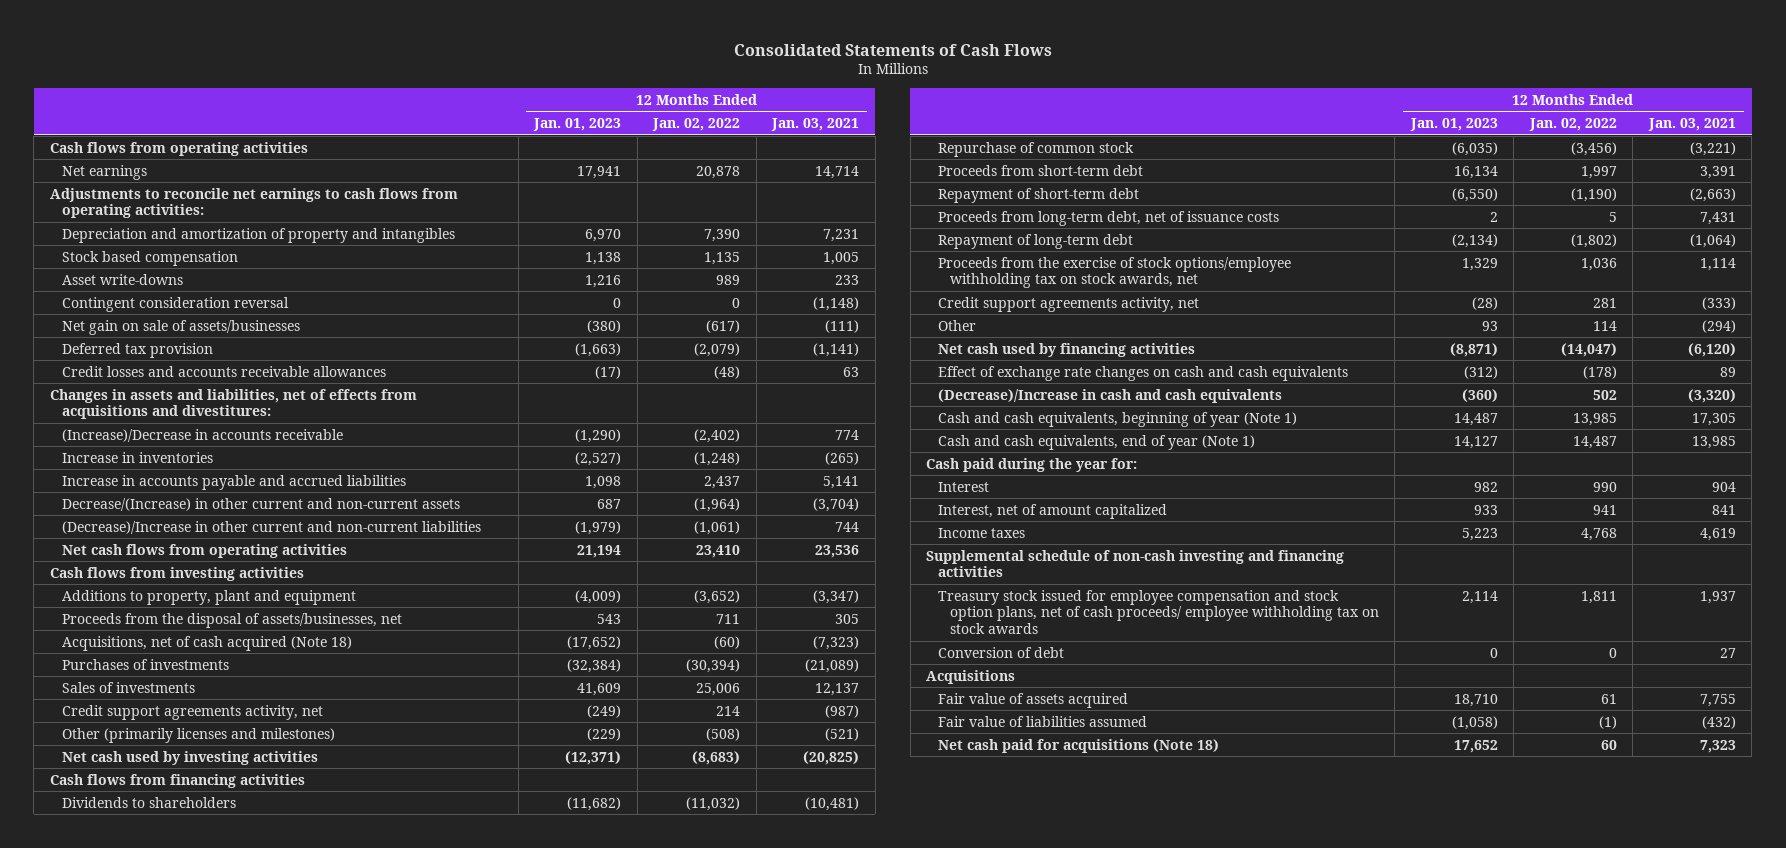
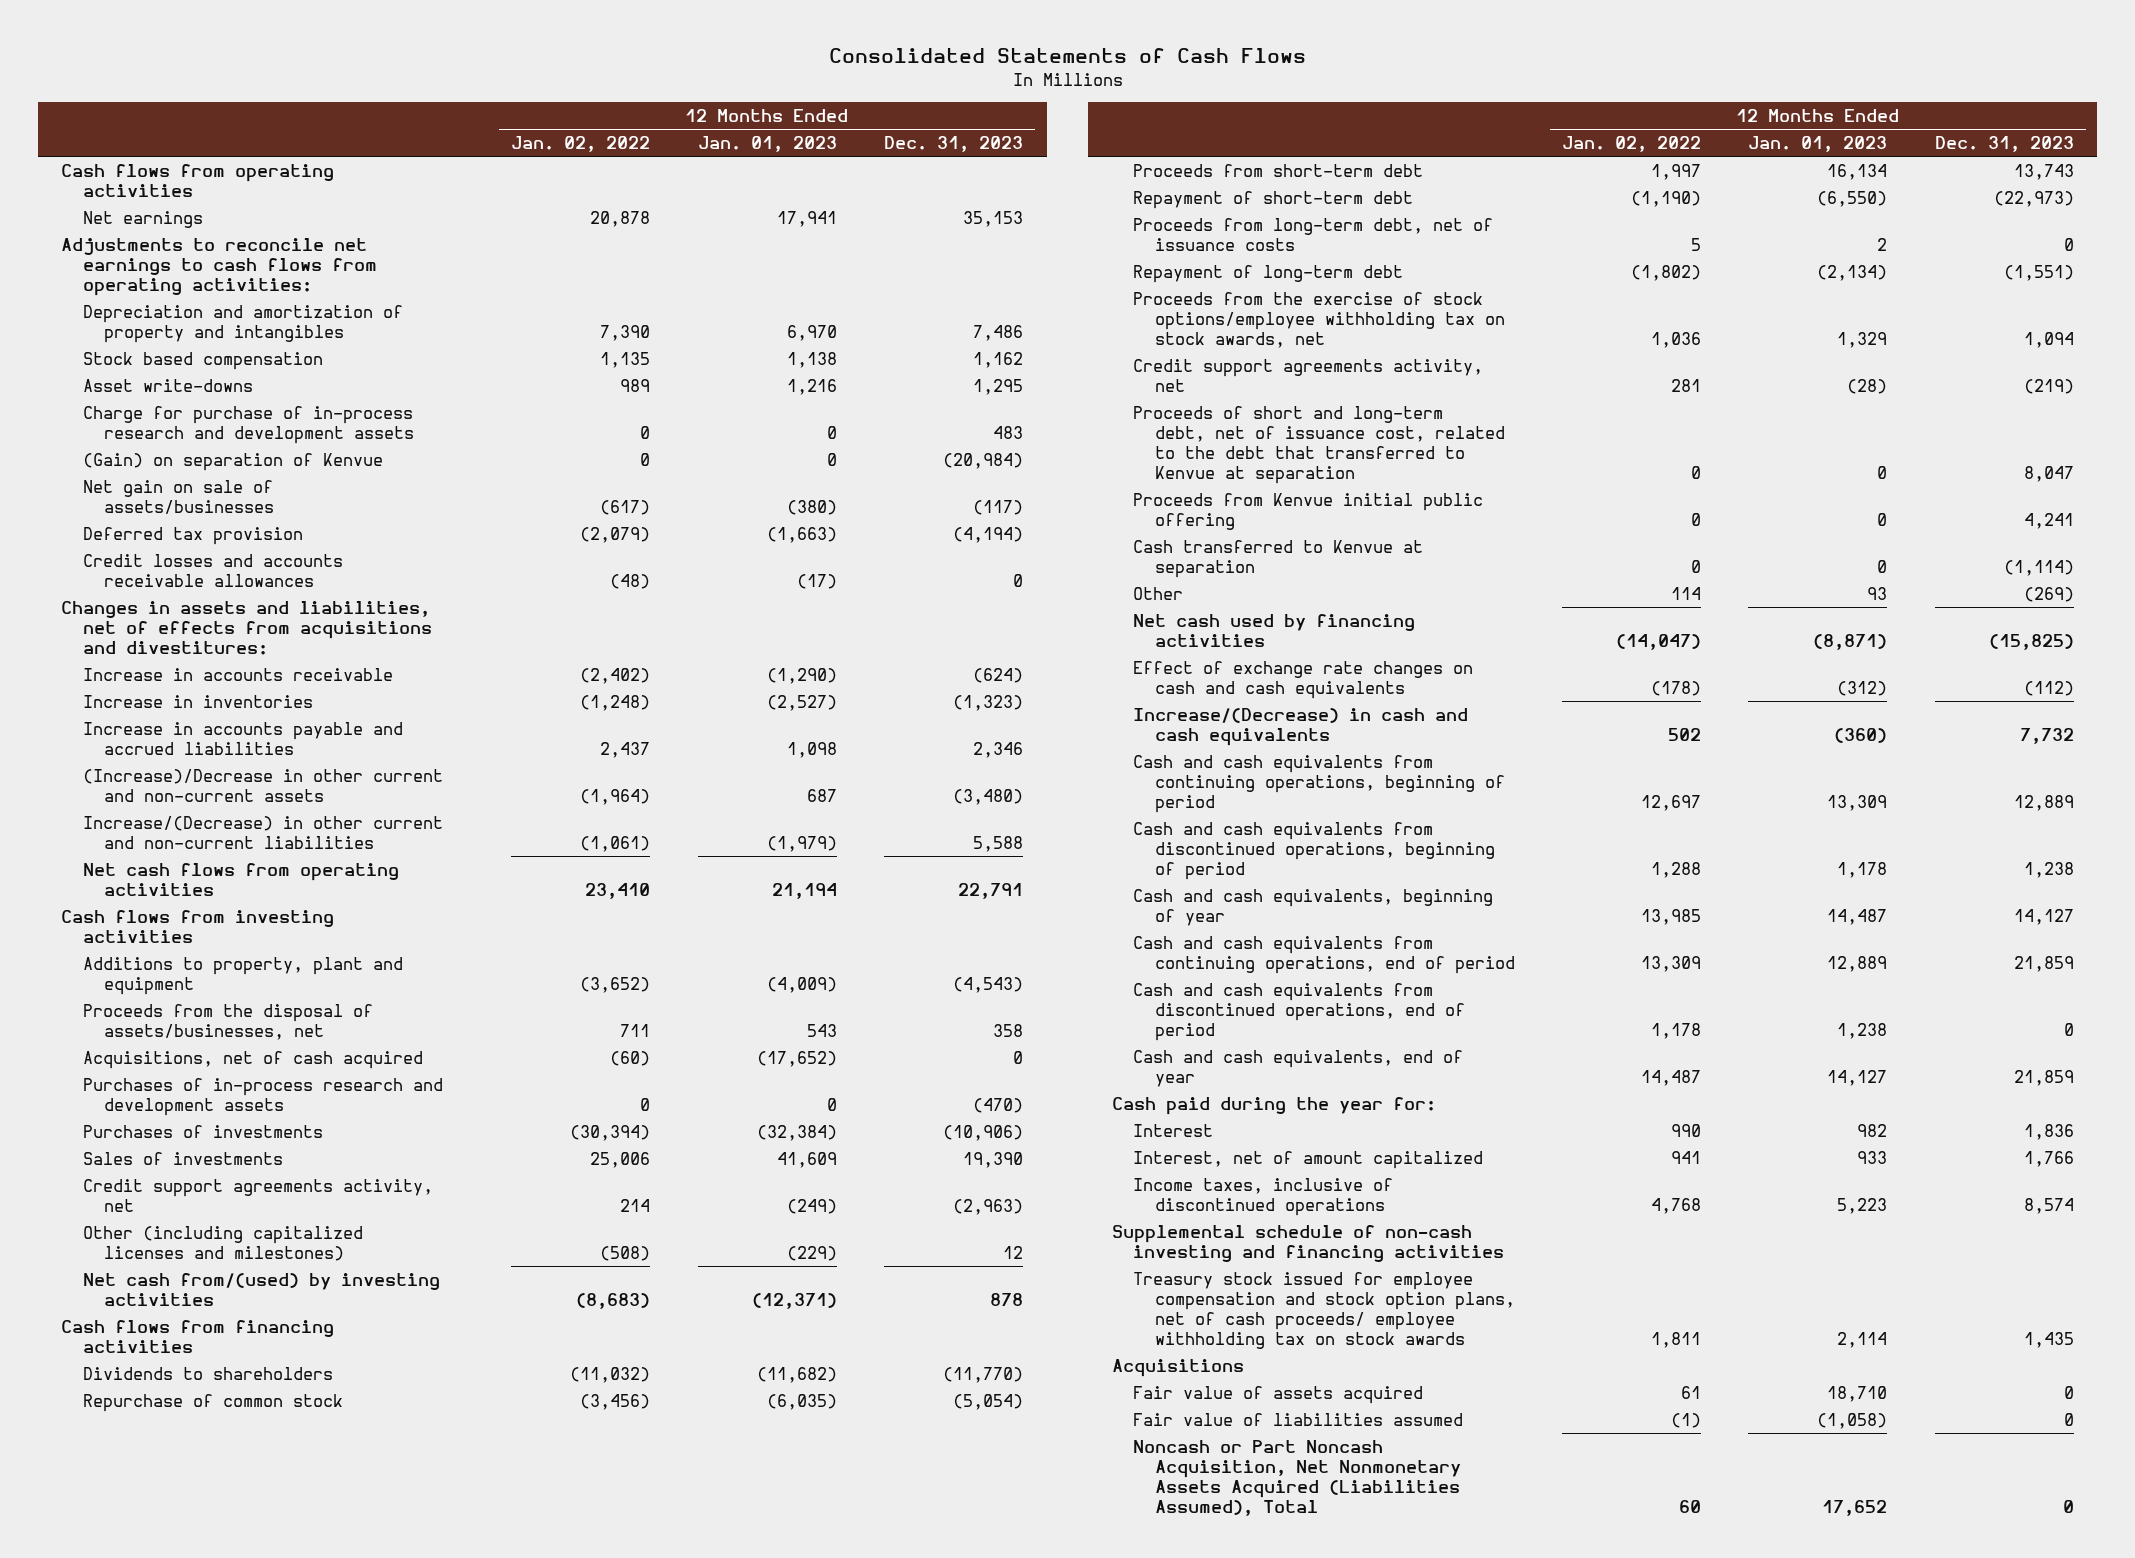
[771,118,860,132] Jan. 03, 2021 -> none
none -> [884,135,1024,152] Dec. 31, 2023
[61,296,289,312] Contingent consideration reversal -> none
none -> [82,405,414,444] Charge for purchase of in-process research and development assets
none -> [82,452,383,471] (Gain) on separation of Kenvue
[61,428,343,442] (Increase)/Decrease in accounts receivable -> [82,667,393,681] Increase in accounts receivable
[61,497,460,511] Decrease/(Increase) in other current and non-current assets -> [82,768,443,802] (Increase)/Decrease in other current and non-current assets
[61,520,481,534] (Decrease)/Increase in other current and non-current liabilities -> [82,815,443,849] Increase/(Decrease) in other current and non-current liabilities
[61,635,352,651] Acquisitions, net of cash acquired (Note 18) -> [82,1050,423,1069] Acquisitions, net of cash acquired
none -> [82,1077,443,1116] Purchases of in-process research and development assets
[61,727,335,743] Other (primarily licenses and milestones) -> [82,1225,363,1261] Other (including capitalized licenses and milestones)
[61,750,318,765] Net cash used by investing activities -> [82,1272,440,1306] Net cash from/(used) by investing activities
none -> [1133,405,1505,485] Proceeds of short and long-term debt, net of issuance cost, related to the debt that transferred to Kenvue at separation
none -> [1133,492,1484,530] Proceeds from Kenvue initial public offering
none -> [1133,539,1424,578] Cash transferred to Kenvue at separation
[937,388,1282,403] (Decrease)/Increase in cash and cash equivalents -> [1133,707,1469,746] Increase/(Decrease) in cash and cash equivalents
none -> [1133,754,1505,814] Cash and cash equivalents from continuing operations, beginning of period
none -> [1133,821,1495,881] Cash and cash equivalents from discontinued operations, beginning of period
[937,411,1297,427] Cash and cash equivalents, beginning of year (Note 1) -> [1133,888,1494,926] Cash and cash equivalents, beginning of year
none -> [1133,935,1515,974] Cash and cash equivalents from continuing operations, end of period
none -> [1133,982,1465,1042] Cash and cash equivalents from discontinued operations, end of period
[937,434,1255,450] Cash and cash equivalents, end of year (Note 1) -> [1133,1049,1464,1087] Cash and cash equivalents, end of year
[937,527,1025,538] Income taxes -> [1133,1177,1394,1216] Income taxes, inclusive of discontinued operations
[937,646,1064,658] Conversion of debt -> none
[937,738,1219,753] Net cash paid for acquisitions (Note 18) -> [1133,1439,1461,1517] Noncash or Part Noncash Acquisition, Net Nonmonetary Assets Acquired (Liabilities Assumed), Total

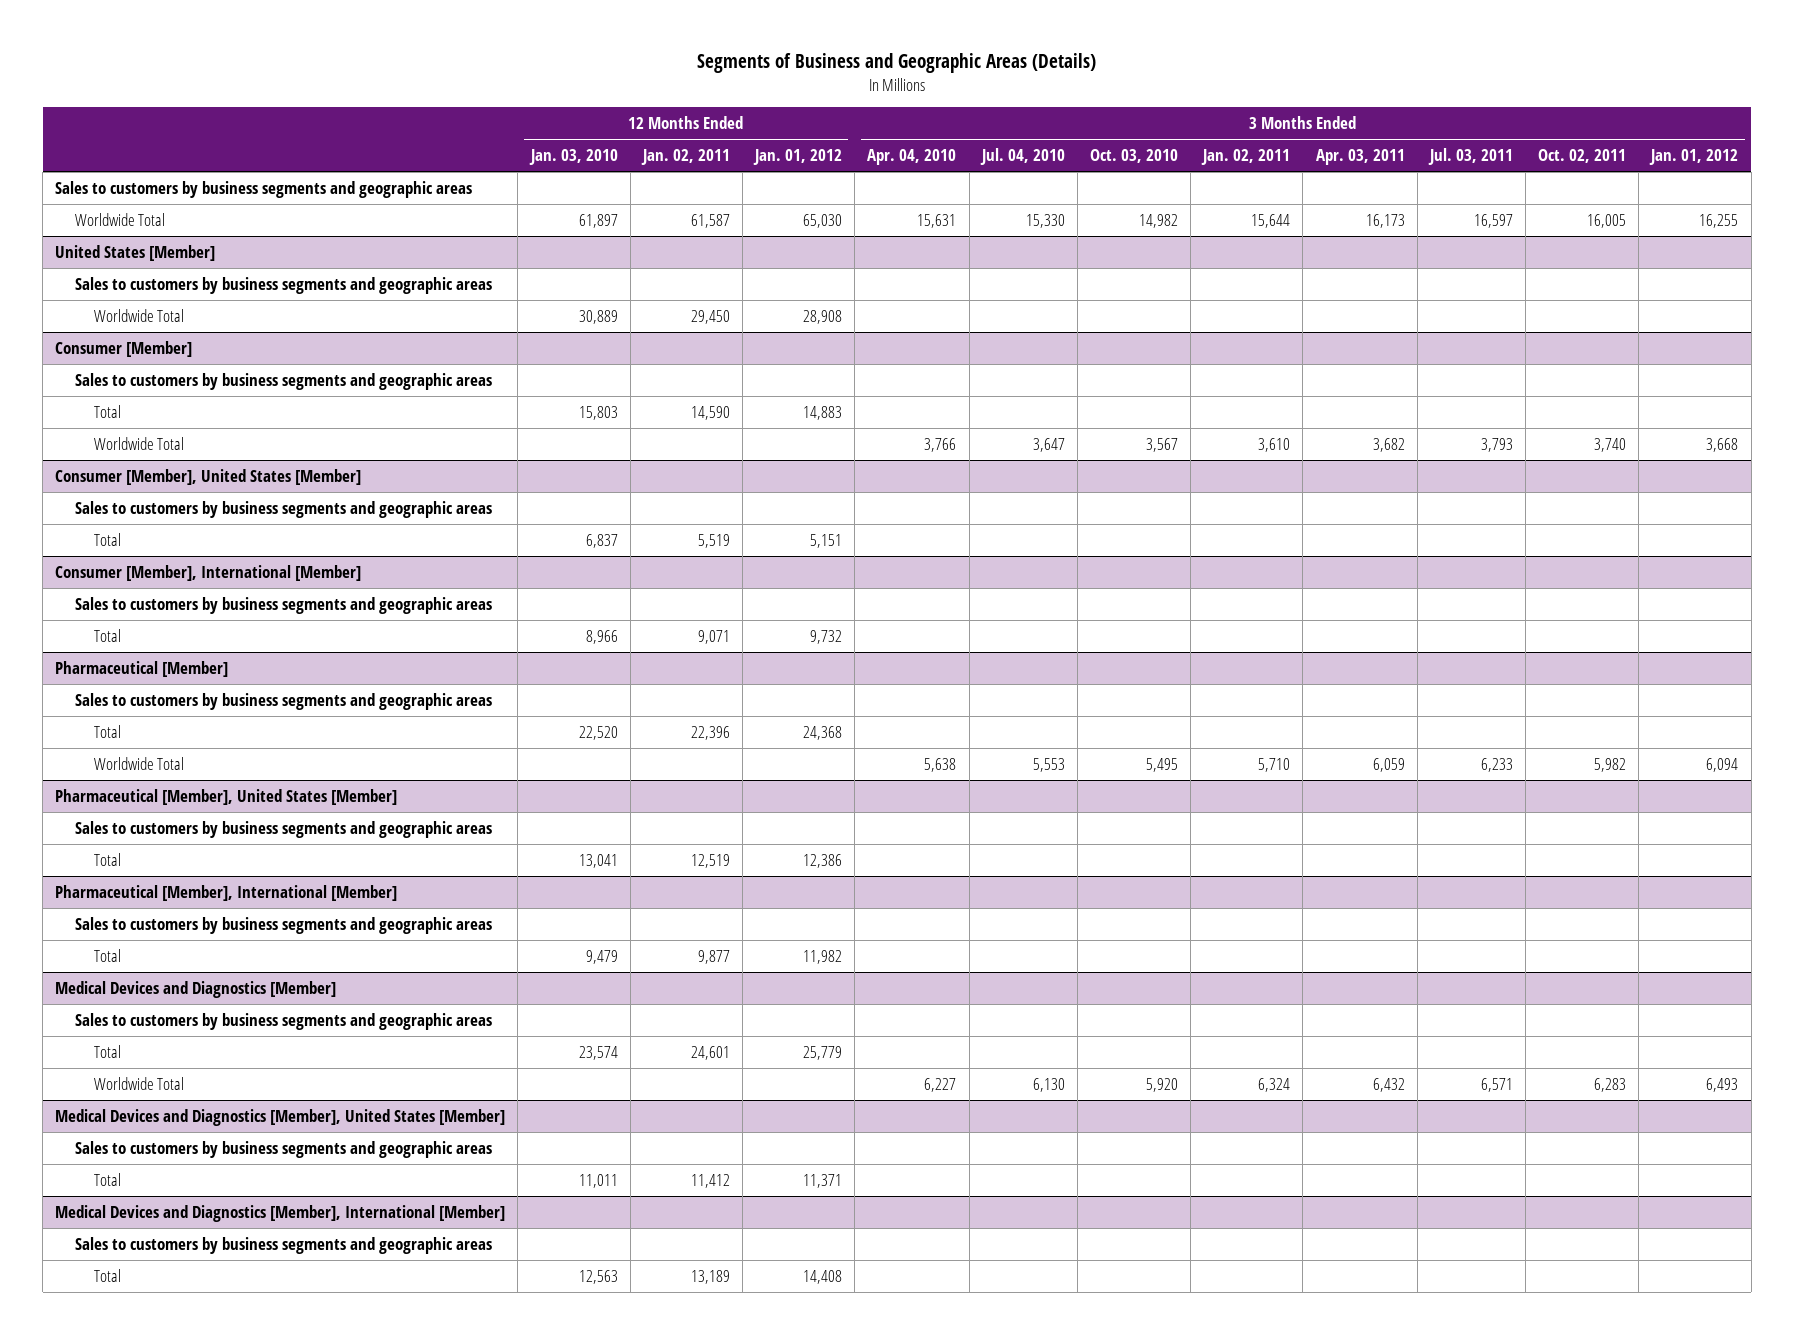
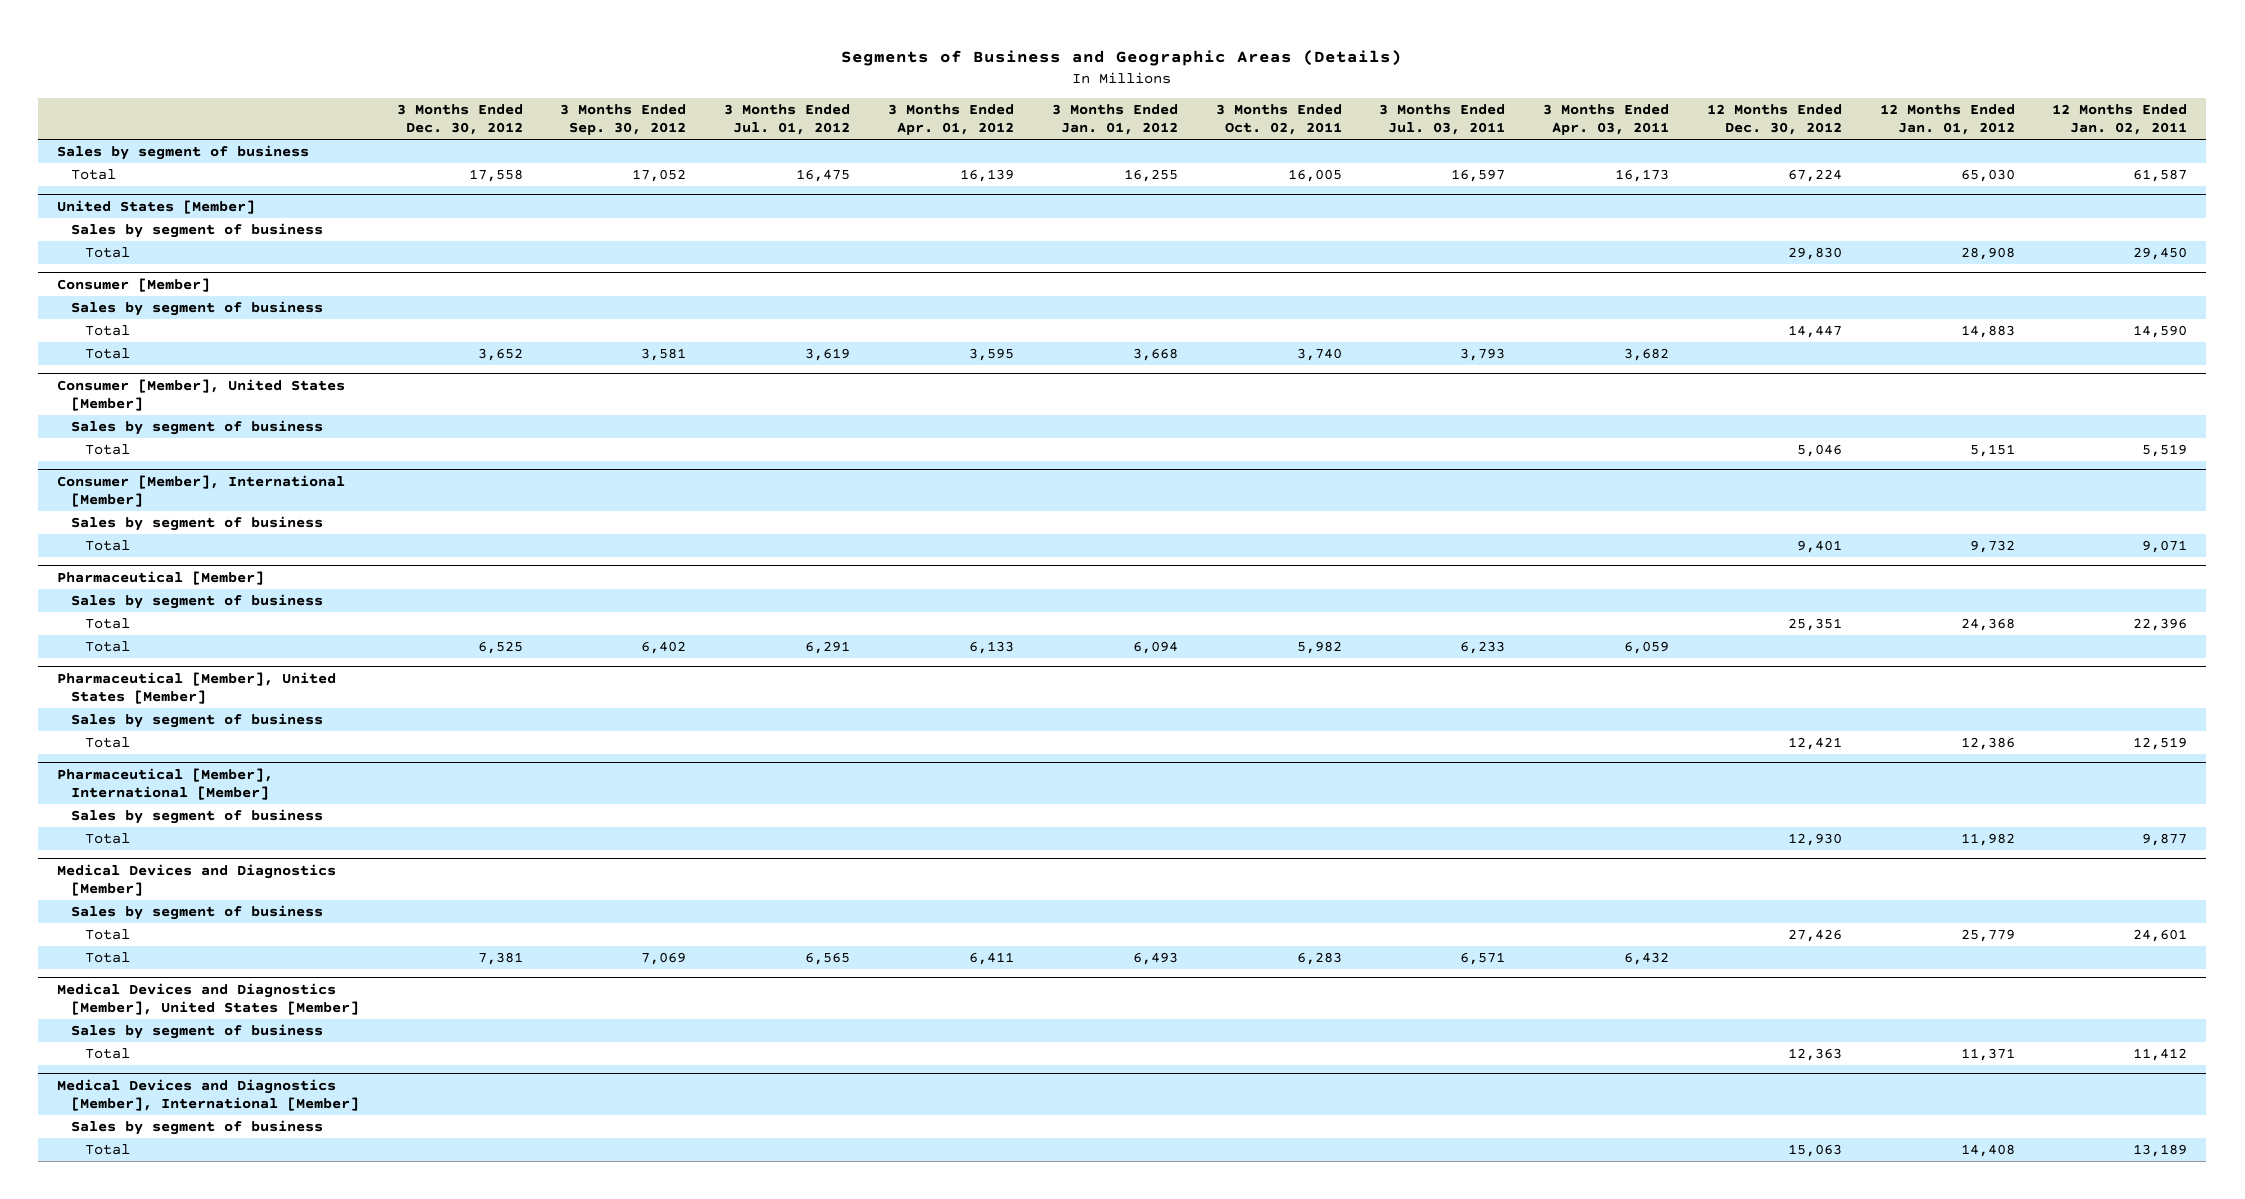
[528,149,618,166] Jan. 03, 2010 -> none
[867,149,957,166] Apr. 04, 2010 -> none
[979,148,1065,166] Jul. 04, 2010 -> none
[1090,149,1179,164] Oct. 03, 2010 -> none
[1201,149,1291,166] Jan. 02, 2011 -> none
none -> [396,104,523,136] 3 Months Ended Dec. 30, 2012
none -> [560,104,687,136] 3 Months Ended Sep. 30, 2012
none -> [724,104,851,136] 3 Months Ended Jul. 01, 2012
none -> [888,104,1015,136] 3 Months Ended Apr. 01, 2012
none -> [1706,104,1842,136] 12 Months Ended Dec. 30, 2012
[55,180,473,198] Sales to customers by business segments and geographic areas -> [57,145,310,161] Sales by segment of business
[74,212,165,226] Worldwide Total -> [70,169,116,181] Total
[74,276,492,294] Sales to customers by business segments and geographic areas -> [70,223,323,239] Sales by segment of business
[94,308,185,322] Worldwide Total -> [84,247,130,259] Total
[74,372,492,390] Sales to customers by business segments and geographic areas -> [70,301,323,317] Sales by segment of business
[94,436,185,450] Worldwide Total -> [84,348,130,360] Total
[74,500,492,518] Sales to customers by business segments and geographic areas -> [70,420,323,436] Sales by segment of business
[74,596,492,614] Sales to customers by business segments and geographic areas -> [70,516,323,532] Sales by segment of business
[74,692,492,710] Sales to customers by business segments and geographic areas -> [70,594,323,610] Sales by segment of business
[94,756,185,770] Worldwide Total -> [84,641,130,653] Total
[74,820,492,838] Sales to customers by business segments and geographic areas -> [70,713,323,729] Sales by segment of business
[74,916,492,934] Sales to customers by business segments and geographic areas -> [70,809,323,825] Sales by segment of business
[74,1012,492,1030] Sales to customers by business segments and geographic areas -> [70,905,323,921] Sales by segment of business
[94,1076,185,1090] Worldwide Total -> [84,952,130,964] Total
[74,1140,492,1158] Sales to customers by business segments and geographic areas -> [70,1024,323,1040] Sales by segment of business
[74,1236,492,1254] Sales to customers by business segments and geographic areas -> [70,1120,323,1136] Sales by segment of business

